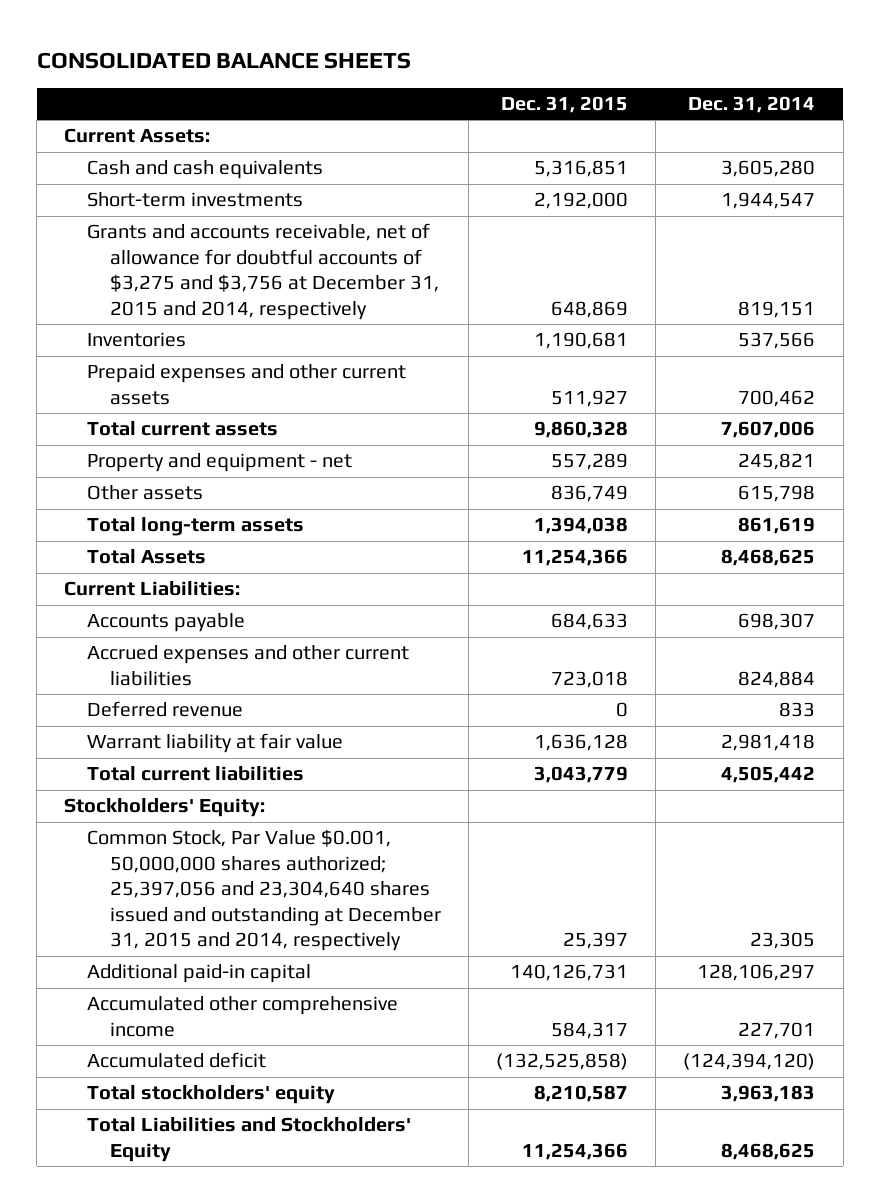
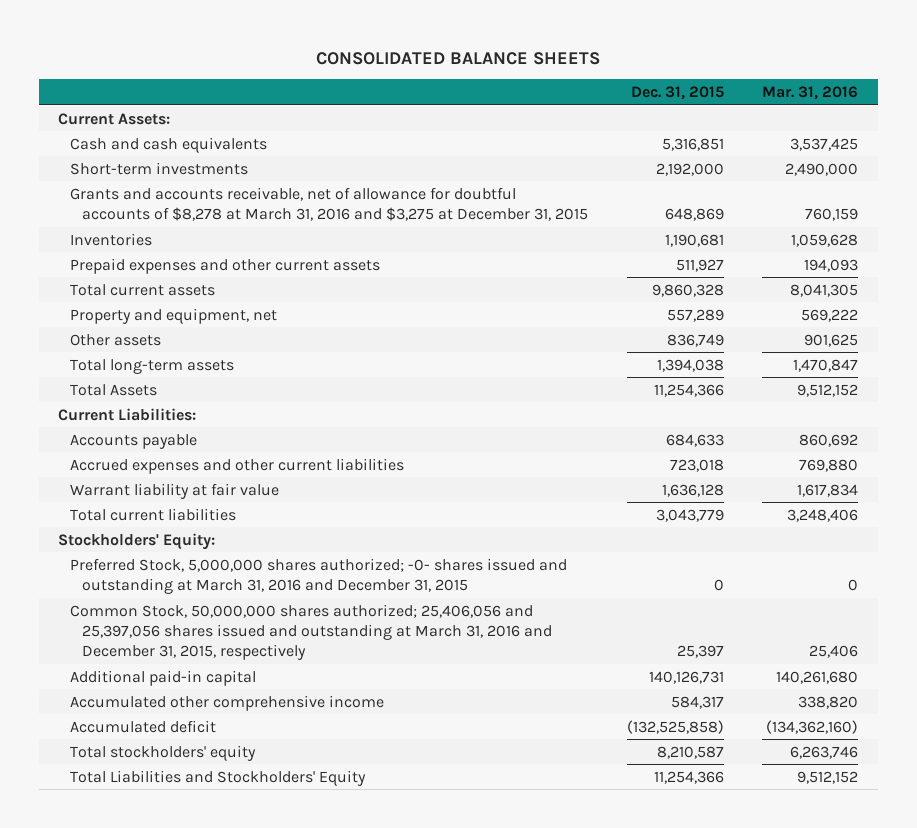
[688,96,816,114] Dec. 31, 2014 -> none
none -> [762,86,859,101] Mar. 31, 2016
[87,223,439,320] Grants and accounts receivable, net of allowance for doubtful accounts of $3,275 and $3,756 at December 31, 2015 and 2014, respectively -> [70,186,589,221] Grants and accounts receivable, net of allowance for doubtful accounts of $8,278 at March 31, 2016 and $3,275 at December 31, 2015
[87,453,353,473] Property and equipment - net -> [70,307,278,324] Property and equipment, net
[87,701,244,718] Deferred revenue -> none
none -> [70,557,568,594] Preferred Stock, 5,000,000 shares authorized; -0- shares issued and outstanding at March 31, 2016 and December 31, 2015
[87,829,441,952] Common Stock, Par Value $0.001, 50,000,000 shares authorized; 25,397,056 and 23,304,640 shares issued and outstanding at December 31, 2015 and 2014, respectively -> [70,603,553,661] Common Stock, 50,000,000 shares authorized; 25,406,056 and 25,397,056 shares issued and outstanding at March 31, 2016 and December 31, 2015, respectively

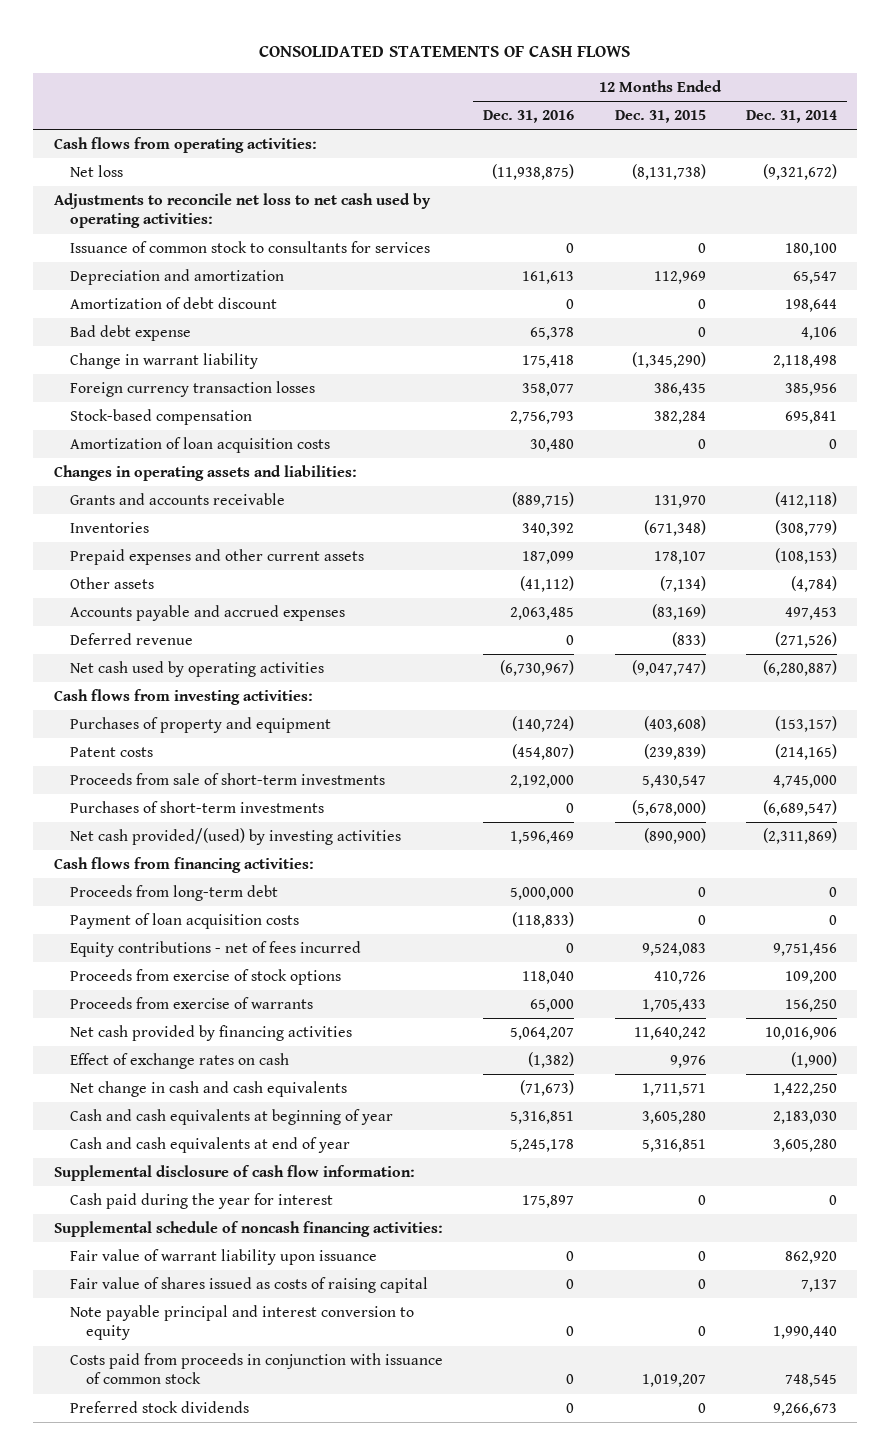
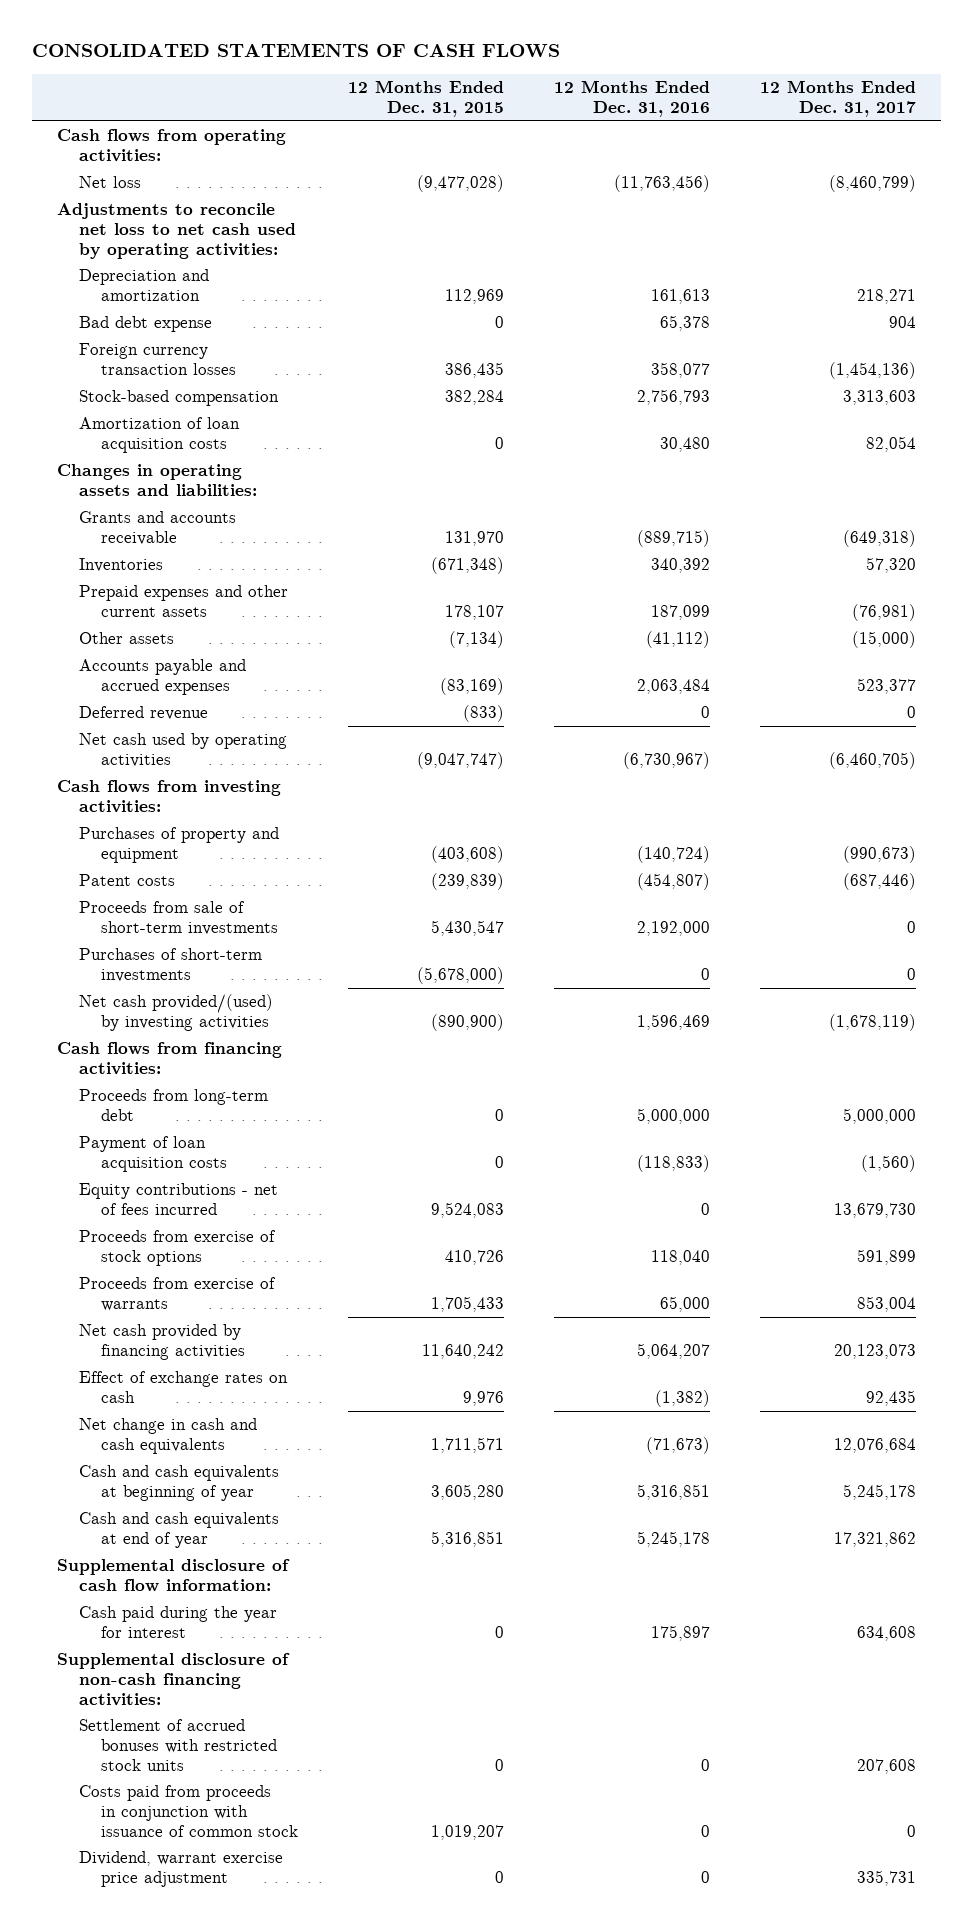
[745,110,837,124] Dec. 31, 2014 -> none
none -> [759,80,916,118] 12 Months Ended Dec. 31, 2017
[492,163,575,180] (11,938,875) -> [613,175,710,193] (11,763,456)
[631,163,706,180] (8,131,738) -> [416,175,504,193] (9,477,028)
[70,240,431,253] Issuance of common stock to consultants for services -> none
[70,296,278,309] Amortization of debt discount -> none
[70,352,259,369] Change in warrant liability -> none
[510,606,575,620] 2,063,485 -> [636,678,710,694] 2,063,484
[70,1248,378,1265] Fair value of warrant liability upon issuance -> none
[70,1304,415,1341] Note payable principal and interest conversion to equity -> none
[53,1220,443,1237] Supplemental schedule of noncash financing activities: -> [56,1653,290,1706] Supplemental disclosure of non-cash financing activities:
[70,1276,429,1293] Fair value of shares issued as costs of raising capital -> [78,1719,277,1771] Settlement of accrued bonuses with restricted stock units
[70,1400,250,1413] Preferred stock dividends -> none
none -> [78,1851,283,1887] Dividend, warrant exercise price adjustment

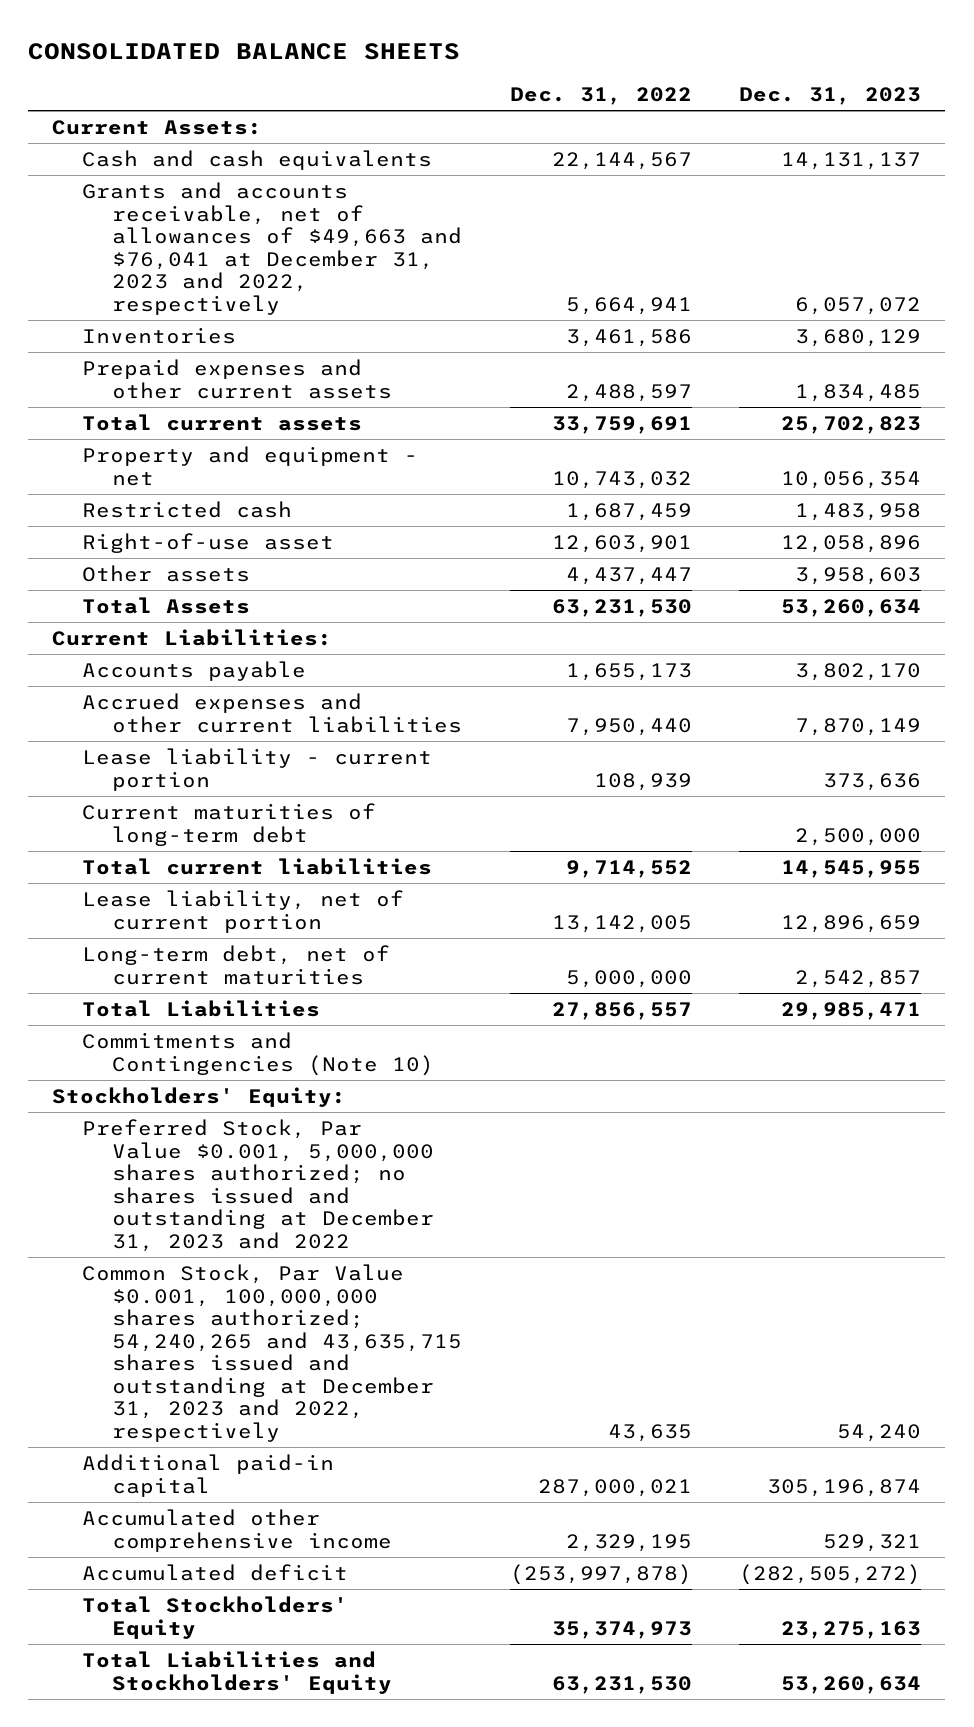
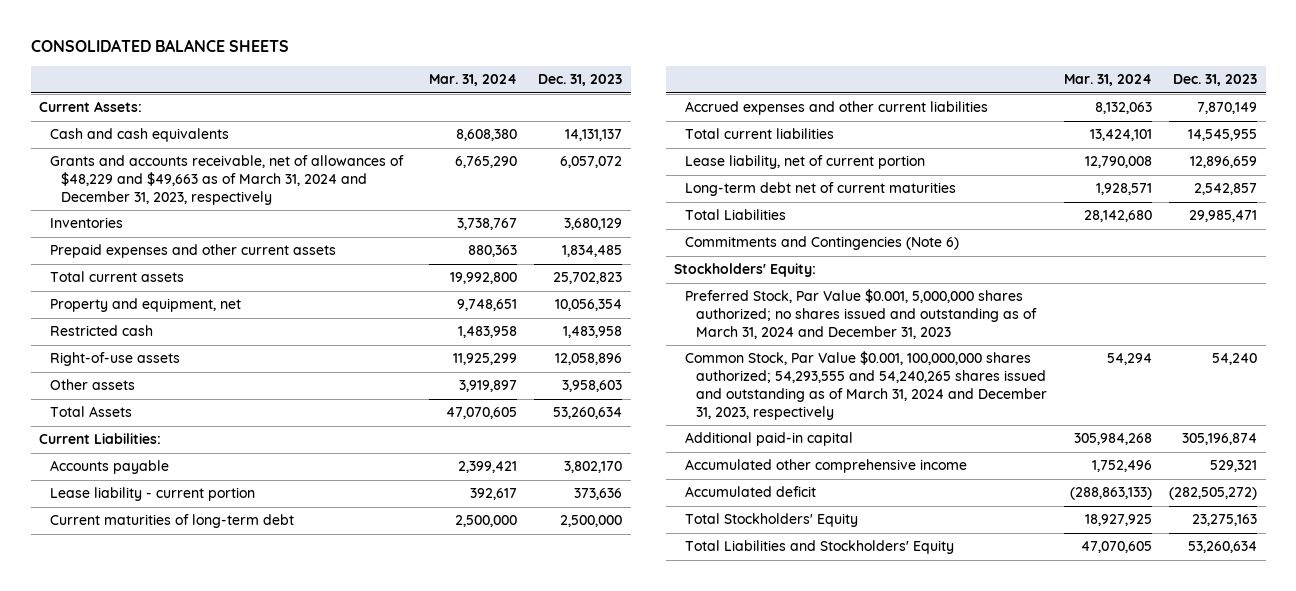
[509,87,692,106] Dec. 31, 2022 -> none
none -> [429,74,518,87] Mar. 31, 2024
[82,181,463,315] Grants and accounts receivable, net of allowances of $49,663 and $76,041 at December 31, 2023 and 2022, respectively -> [50,155,405,205] Grants and accounts receivable, net of allowances of $48,229 and $49,663 as of March 31, 2024 and December 31, 2023, respectively
[82,445,419,486] Property and equipment - net -> [50,298,242,313] Property and equipment, net
[82,532,335,553] Right-of-use asset -> [50,352,181,367] Right-of-use assets
[82,692,463,733] Accrued expenses and other current liabilities -> [685,101,989,116] Accrued expenses and other current liabilities
[82,944,391,985] Long-term debt, net of current maturities -> [685,182,957,197] Long-term debt net of current maturities
[82,1031,435,1076] Commitments and Contingencies (Note 10) -> [685,236,960,251] Commitments and Contingencies (Note 6)
[82,1118,435,1252] Preferred Stock, Par Value $0.001, 5,000,000 shares authorized; no shares issued and outstanding at December 31, 2023 and 2022 -> [685,289,1037,339] Preferred Stock, Par Value $0.001, 5,000,000 shares authorized; no shares issued and outstanding as of March 31, 2024 and December 31, 2023
[82,1263,463,1442] Common Stock, Par Value $0.001, 100,000,000 shares authorized; 54,240,265 and 43,635,715 shares issued and outstanding at December 31, 2023 and 2022, respectively -> [685,351,1047,420] Common Stock, Par Value $0.001, 100,000,000 shares authorized; 54,293,555 and 54,240,265 shares issued and outstanding as of March 31, 2024 and December 31, 2023, respectively

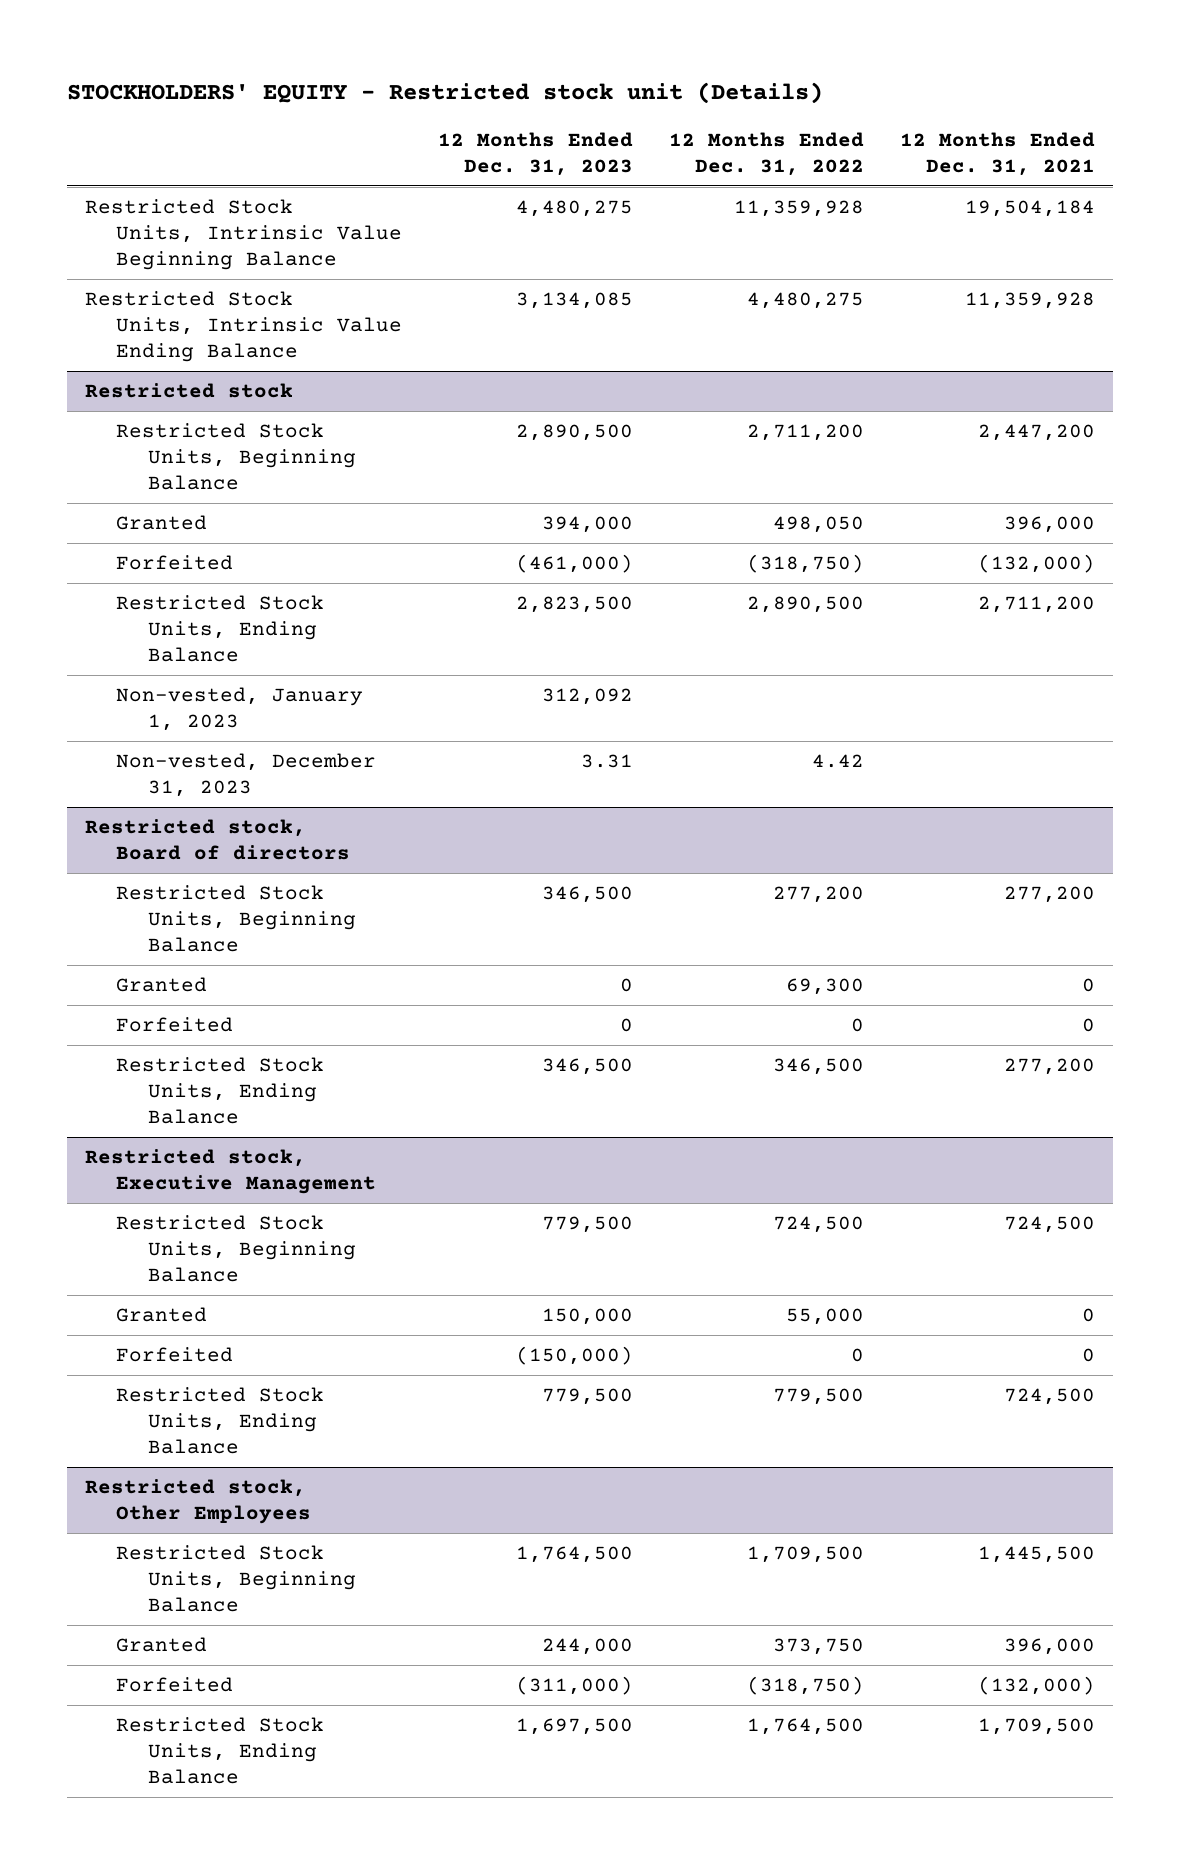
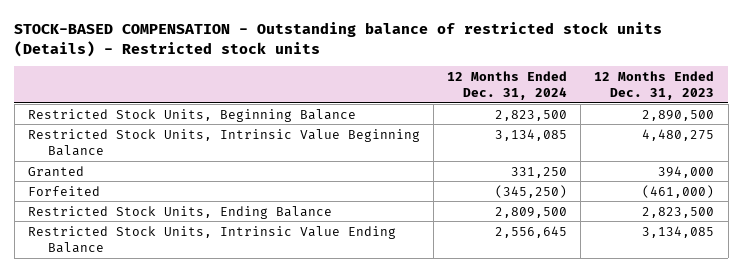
[66,82,823,105] STOCKHOLDERS' EQUITY - Restricted stock unit (Details) -> [14,22,663,57] STOCK-BASED COMPENSATION - Outstanding balance of restricted stock units (Details) - Restricted stock units
[669,132,865,177] 12 Months Ended Dec. 31, 2022 -> none
[900,132,1096,177] 12 Months Ended Dec. 31, 2021 -> none
none -> [447,70,568,101] 12 Months Ended Dec. 31, 2024
[84,383,293,399] Restricted stock -> none
[84,199,403,270] Restricted Stock Units, Intrinsic Value Beginning Balance -> [28,128,421,156] Restricted Stock Units, Intrinsic Value Beginning Balance
[116,687,364,731] Non-vested, January 1, 2023 -> none
[116,753,377,797] Non-vested, December 31, 2023 -> none
[84,819,351,860] Restricted stock, Board of directors -> none
[116,885,357,952] Restricted Stock Units, Beginning Balance -> none
[116,977,208,993] Granted -> none
[116,1017,234,1033] Forfeited -> none
[116,1057,325,1124] Restricted Stock Units, Ending Balance -> none
[84,1149,377,1194] Restricted stock, Executive Management -> none
[116,1215,357,1282] Restricted Stock Units, Beginning Balance -> none
[116,1307,208,1323] Granted -> none
[116,1347,234,1363] Forfeited -> none
[116,1387,325,1454] Restricted Stock Units, Ending Balance -> none
[84,1479,312,1524] Restricted stock, Other Employees -> none
[116,1545,357,1612] Restricted Stock Units, Beginning Balance -> none
[116,1637,208,1653] Granted -> none
[116,1677,234,1693] Forfeited -> none
[116,1717,325,1784] Restricted Stock Units, Ending Balance -> none
[84,291,403,362] Restricted Stock Units, Intrinsic Value Ending Balance -> [28,225,397,253] Restricted Stock Units, Intrinsic Value Ending Balance

